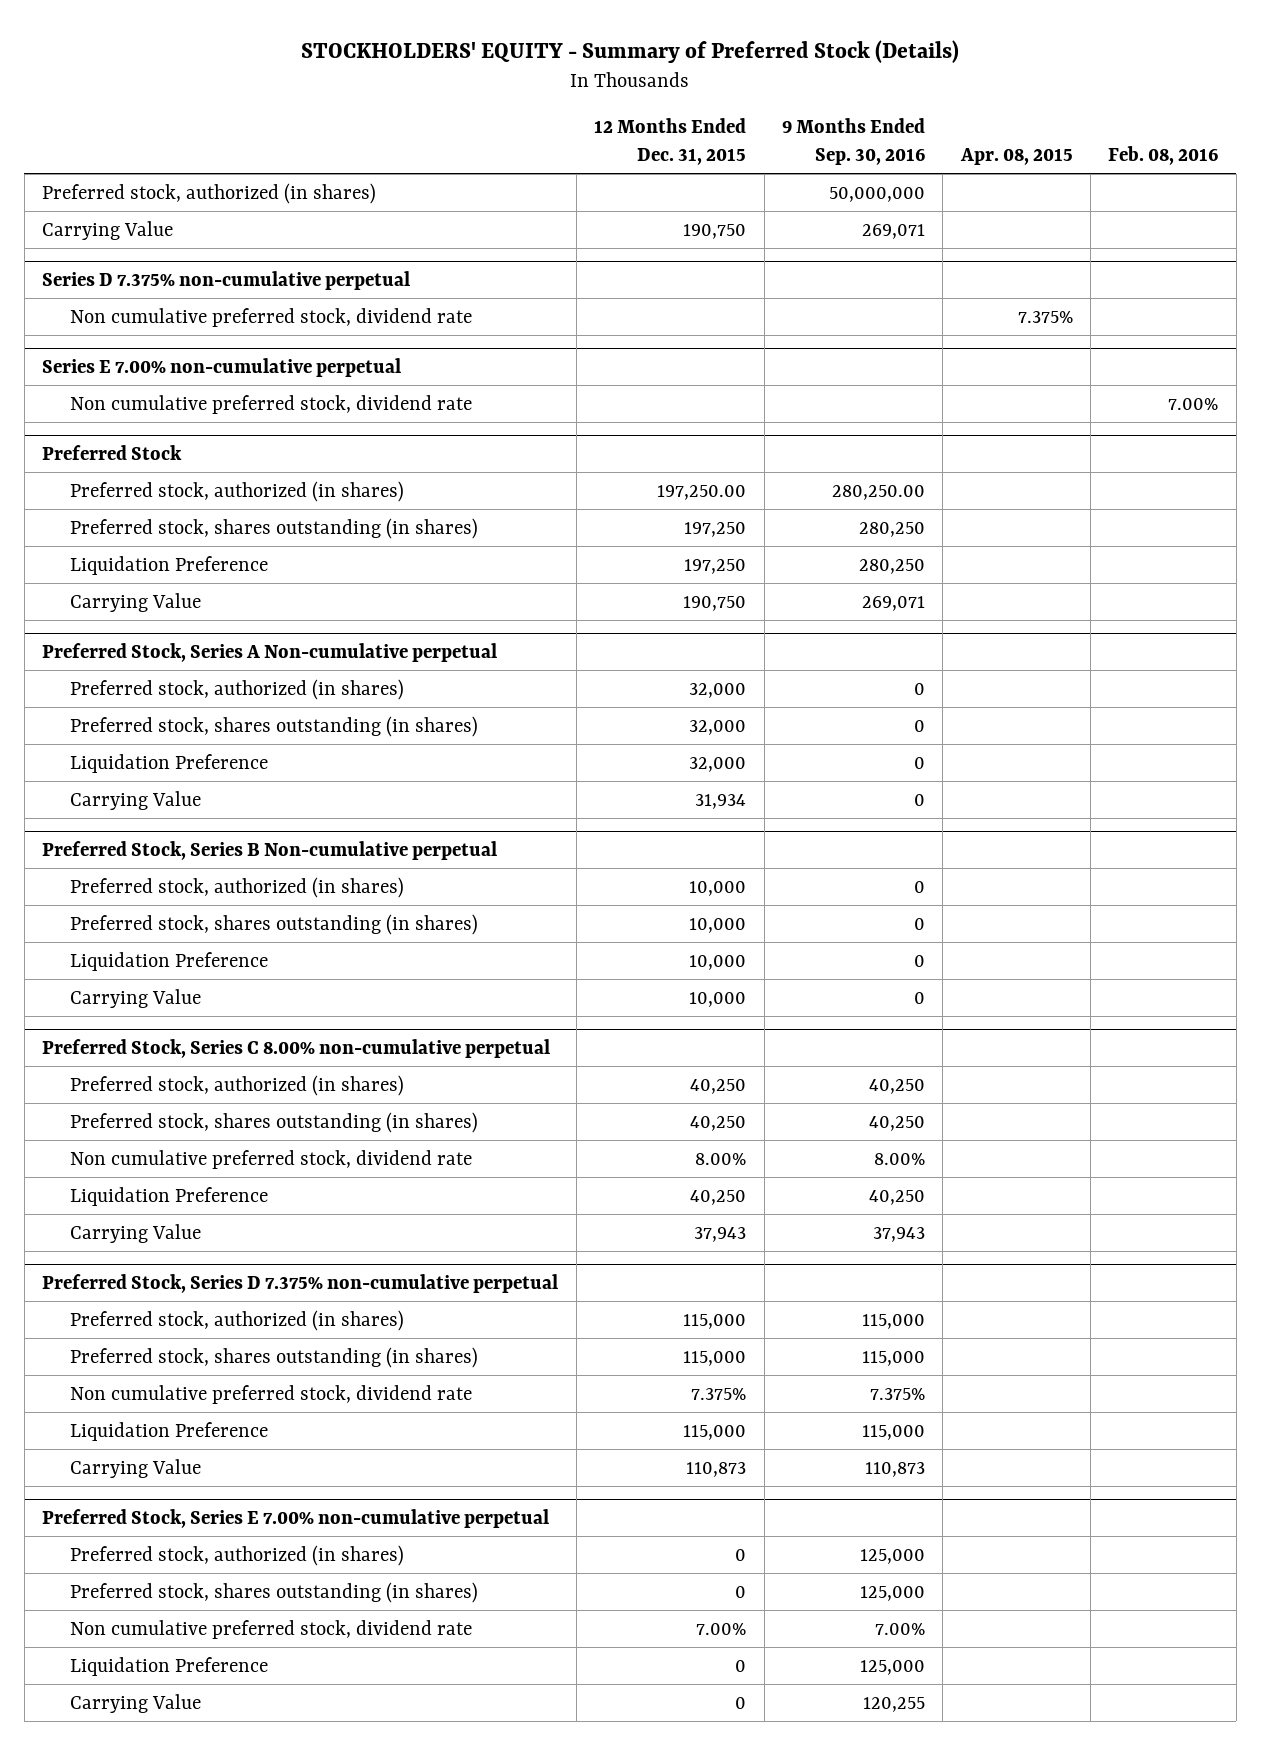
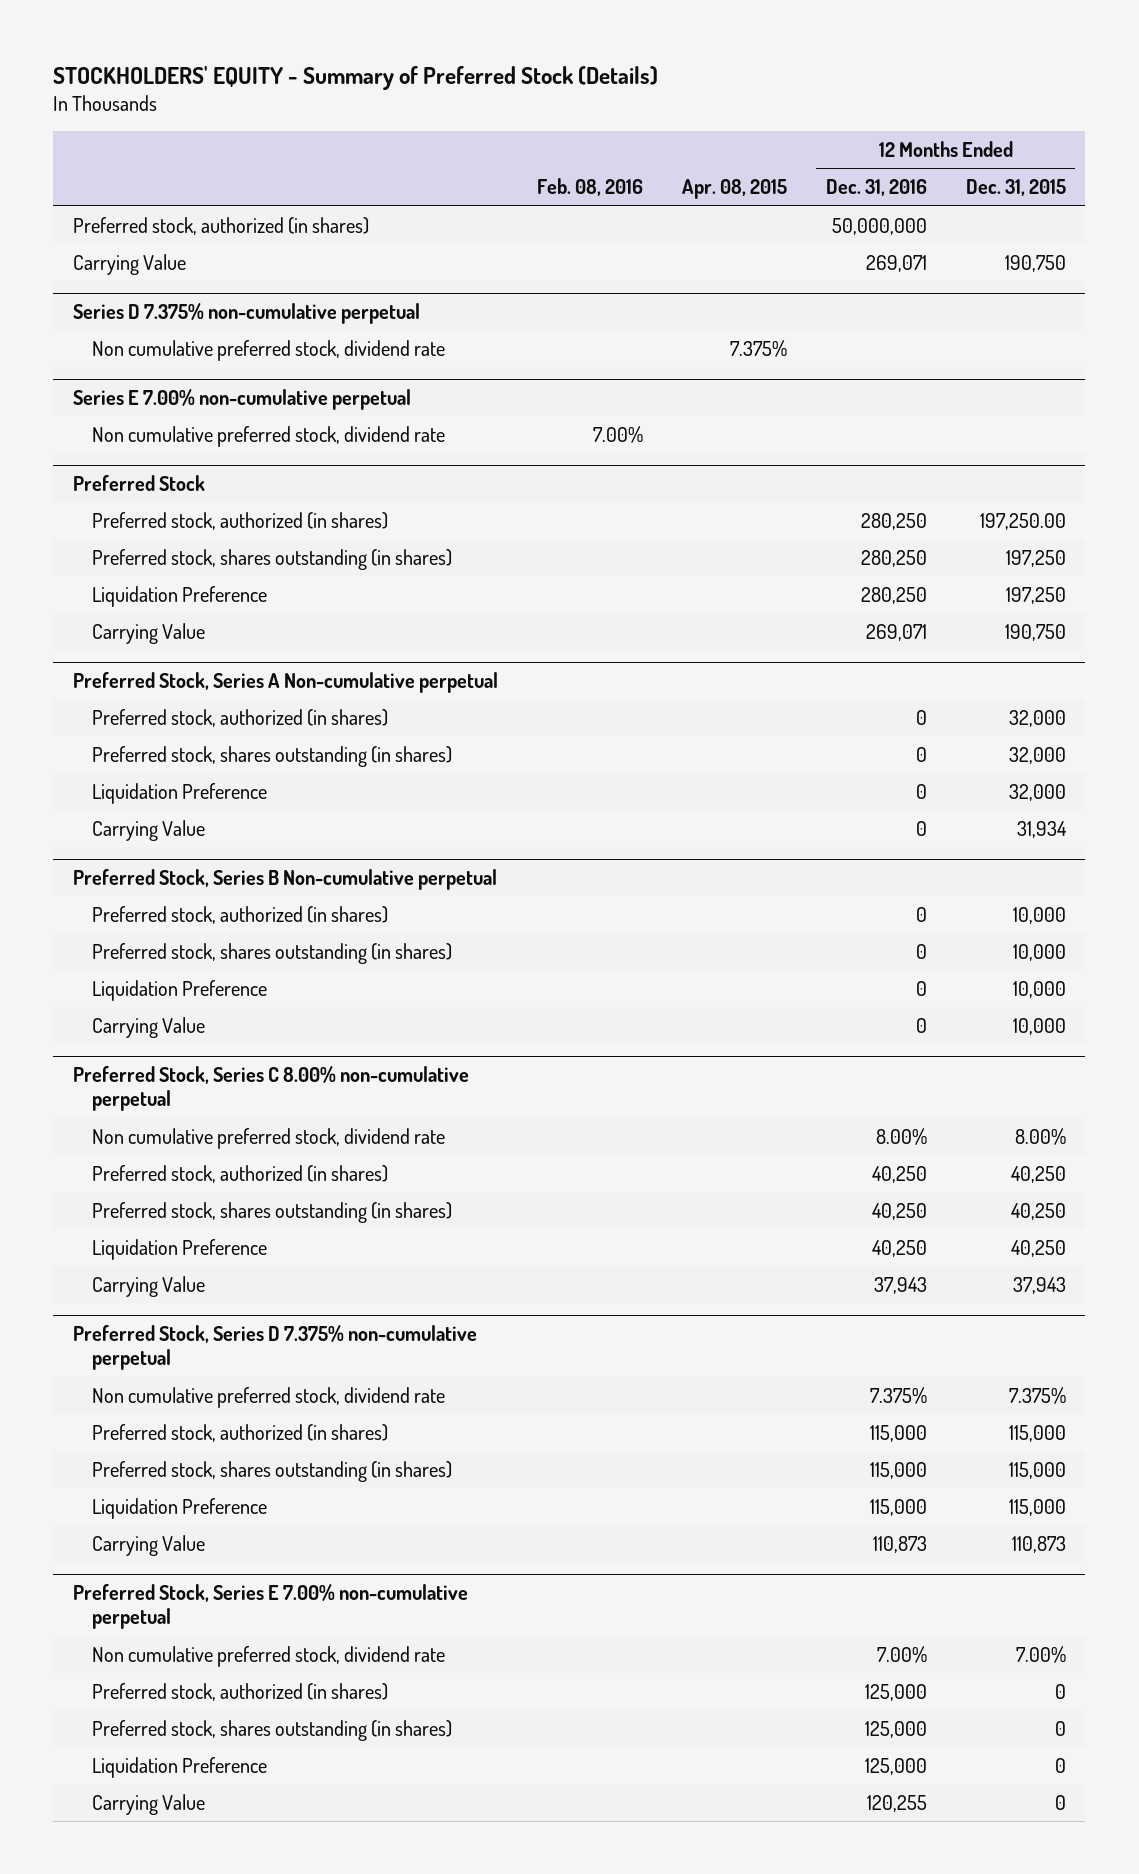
[781,118,925,165] 9 Months Ended Sep. 30, 2016 -> none
none -> [825,179,927,197] Dec. 31, 2016
[69,1149,472,1169] Non cumulative preferred stock, dividend rate -> [92,1127,446,1149] Non cumulative preferred stock, dividend rate
[69,1384,472,1404] Non cumulative preferred stock, dividend rate -> [92,1386,446,1408] Non cumulative preferred stock, dividend rate
[69,1619,472,1639] Non cumulative preferred stock, dividend rate -> [92,1645,446,1667] Non cumulative preferred stock, dividend rate

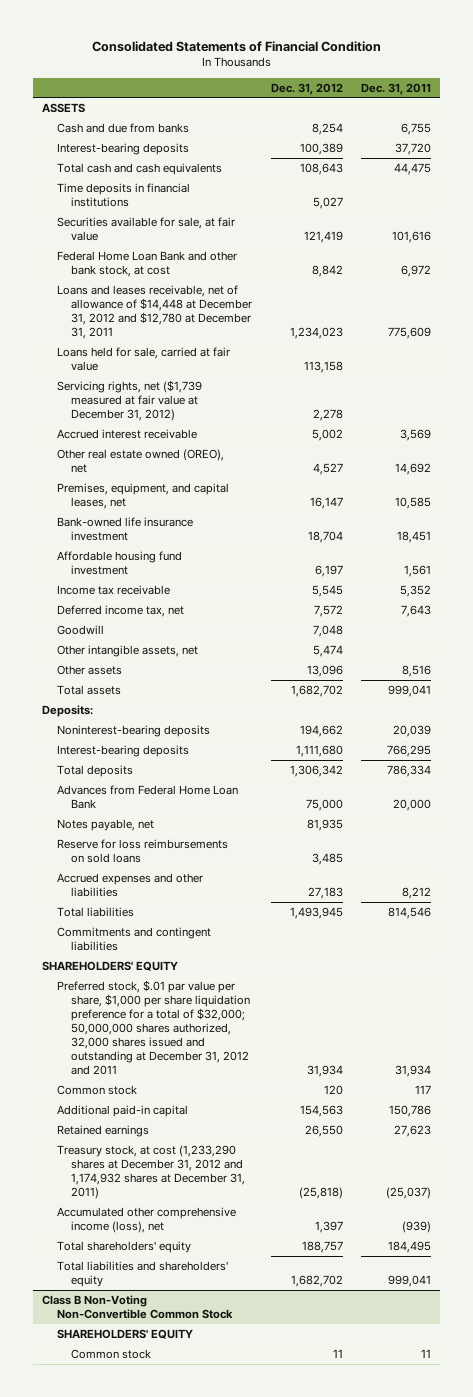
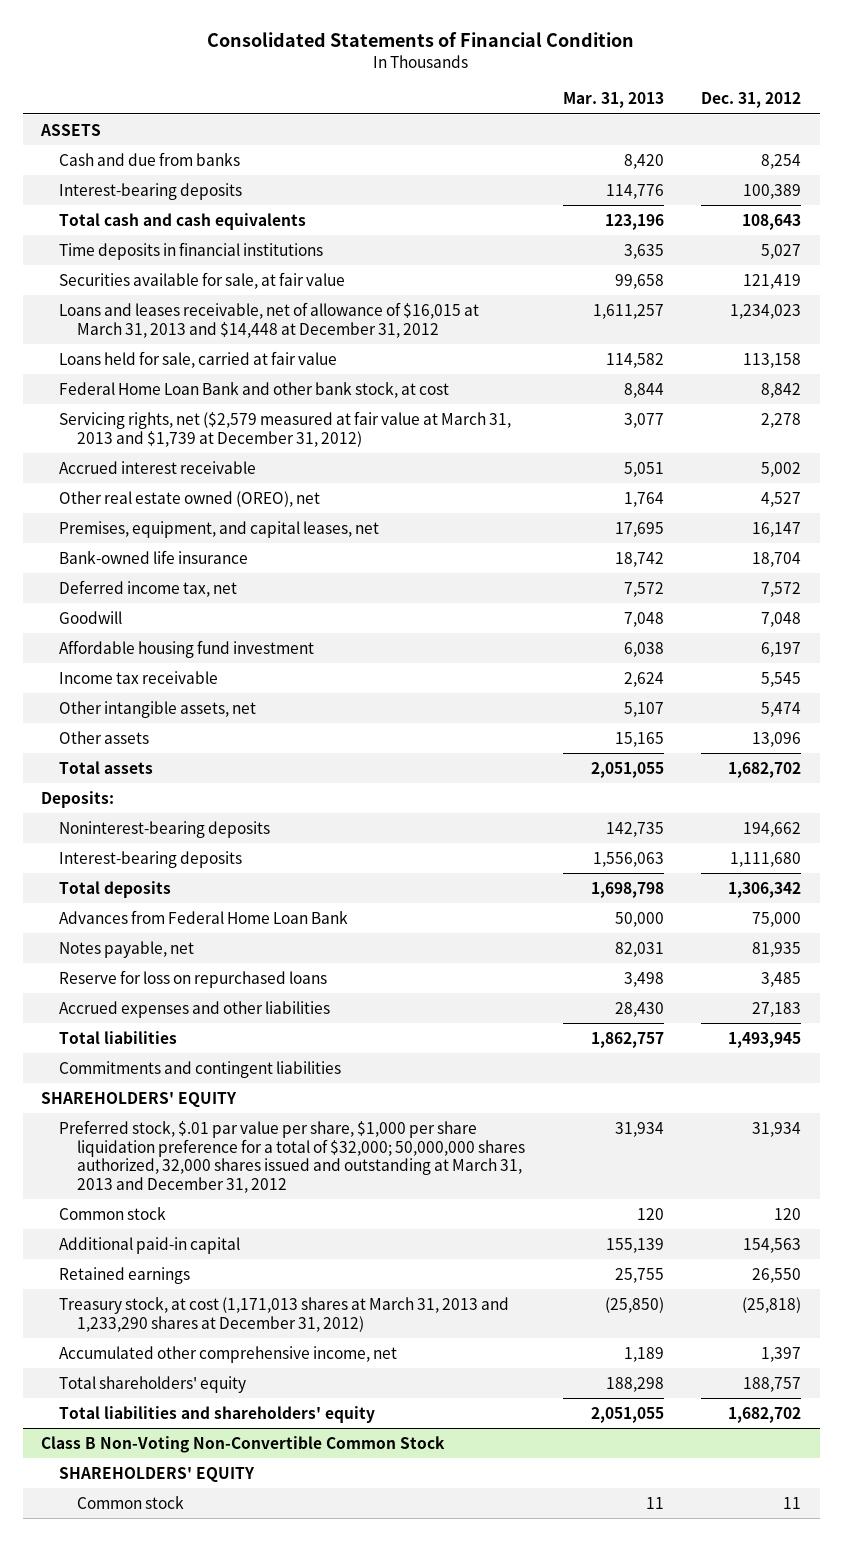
[361,82,432,95] Dec. 31, 2011 -> none
none -> [562,92,664,109] Mar. 31, 2013
[56,284,253,340] Loans and leases receivable, net of allowance of $14,448 at December 31, 2012 and $12,780 at December 31, 2011 -> [59,301,480,338] Loans and leases receivable, net of allowance of $16,015 at March 31, 2013 and $14,448 at December 31, 2012
[56,250,237,277] Federal Home Loan Bank and other bank stock, at cost -> [59,381,450,398] Federal Home Loan Bank and other bank stock, at cost
[56,379,202,421] Servicing rights, net ($1,739 measured at fair value at December 31, 2012) -> [59,410,512,447] Servicing rights, net ($2,579 measured at fair value at March 31, 2013 and $1,739 at December 31, 2012)
[56,516,193,541] Bank-owned life insurance investment -> [59,549,249,564] Bank-owned life insurance
[56,550,182,575] Affordable housing fund investment -> [59,639,315,658] Affordable housing fund investment
[56,584,170,595] Income tax receivable -> [59,670,219,684] Income tax receivable
[56,838,228,863] Reserve for loss reimbursements on sold loans -> [59,969,328,988] Reserve for loss on repurchased loans
[56,979,251,1076] Preferred stock, $.01 par value per share, $1,000 per share liquidation preference for a total of $32,000; 50,000,000 shares authorized, 32,000 shares issued and outstanding at December 31, 2012 and 2011 -> [59,1119,525,1193] Preferred stock, $.01 par value per share, $1,000 per share liquidation preference for a total of $32,000; 50,000,000 shares authorized, 32,000 shares issued and outstanding at March 31, 2013 and December 31, 2012
[56,1144,246,1200] Treasury stock, at cost (1,233,290 shares at December 31, 2012 and 1,174,932 shares at December 31, 2011) -> [59,1296,510,1332] Treasury stock, at cost (1,171,013 shares at March 31, 2013 and 1,233,290 shares at December 31, 2012)
[56,1206,236,1233] Accumulated other comprehensive income (loss), net -> [59,1345,398,1363] Accumulated other comprehensive income, net

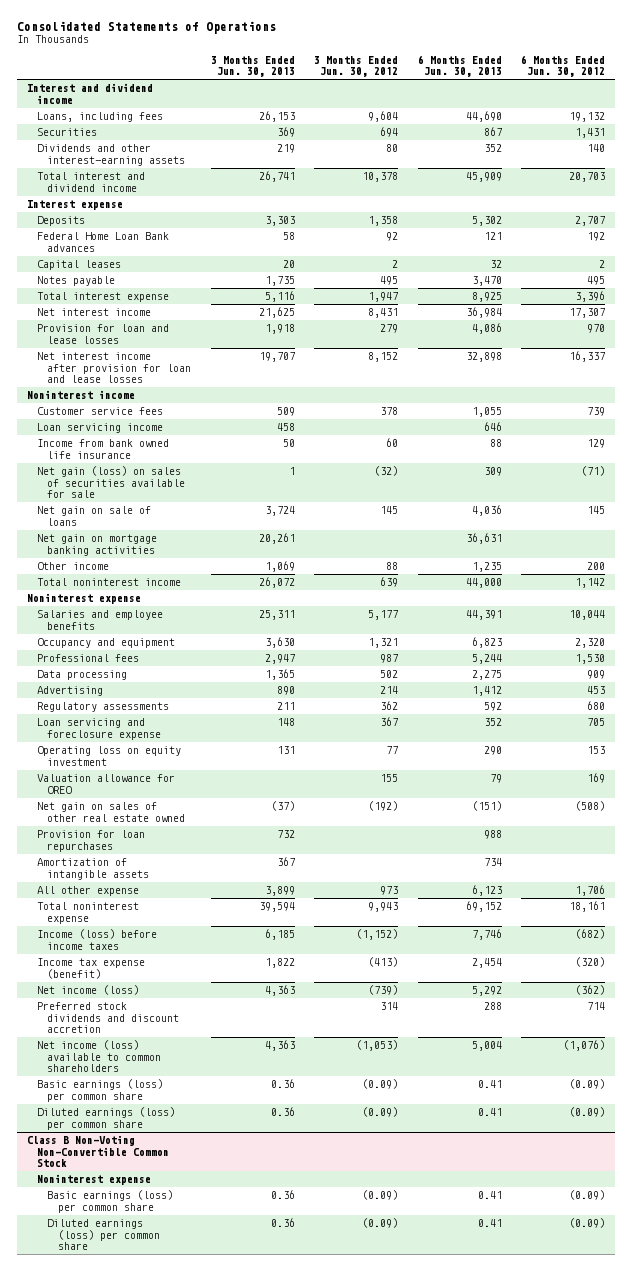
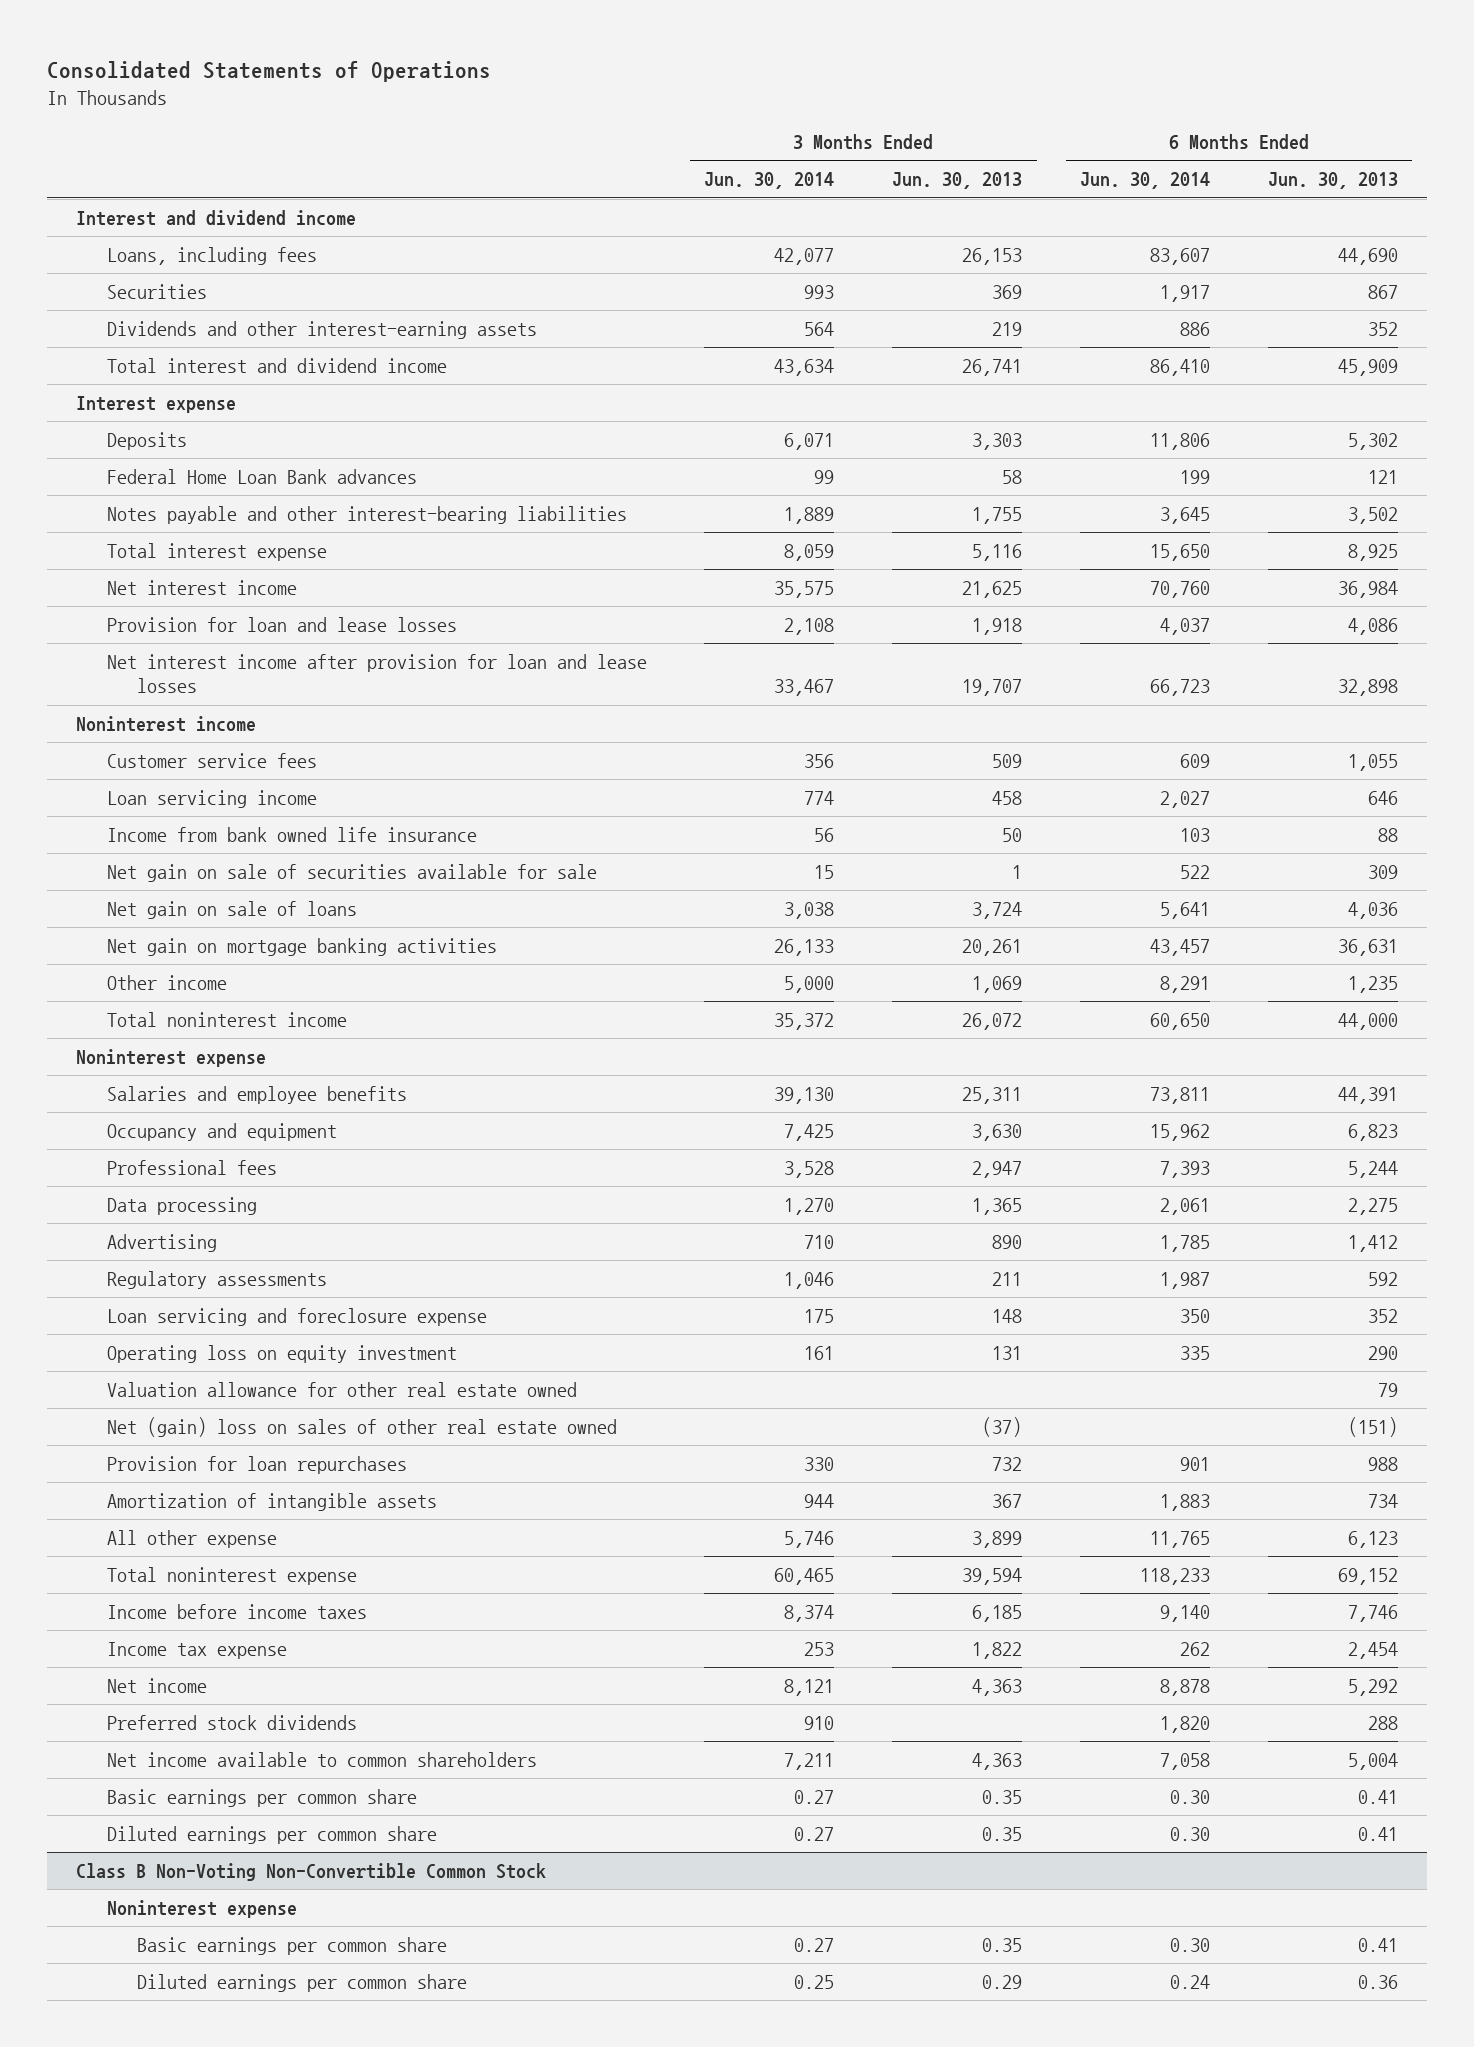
[314,55,399,78] 3 Months Ended Jun. 30, 2012 -> none
[521,54,606,78] 6 Months Ended Jun. 30, 2012 -> none
none -> [704,172,835,190] Jun. 30, 2014
none -> [1080,172,1211,190] Jun. 30, 2014
[37,260,122,271] Capital leases -> none
[37,276,116,287] Notes payable -> [106,505,627,524] Notes payable and other interest-bearing liabilities
[264,276,295,287] 1,735 -> [972,506,1023,524] 1,755
[471,276,502,287] 3,470 -> [1348,506,1399,524] 3,502
[37,466,186,498] Net gain (loss) on sales of securities available for sale -> [106,863,597,882] Net gain on sale of securities available for sale
[37,774,176,794] Valuation allowance for OREO -> [106,1381,577,1397] Valuation allowance for other real estate owned
[37,802,186,822] Net gain on sales of other real estate owned -> [106,1416,617,1437] Net (gain) loss on sales of other real estate owned
[37,929,158,950] Income (loss) before income taxes -> [106,1603,367,1619] Income before income taxes
[37,958,146,979] Income tax expense (benefit) -> [106,1641,287,1659] Income tax expense
[37,985,140,996] Net income (loss) -> [106,1677,207,1693] Net income
[37,1002,180,1033] Preferred stock dividends and discount accretion -> [106,1714,357,1730] Preferred stock dividends
[37,1040,162,1072] Net income (loss) available to common shareholders -> [106,1751,537,1767] Net income available to common shareholders
[37,1079,164,1102] Basic earnings (loss) per common share -> [106,1788,417,1807] Basic earnings per common share
[270,1079,295,1089] 0.36 -> [982,1789,1023,1804] 0.35
[37,1107,176,1130] Diluted earnings (loss) per common share -> [106,1825,437,1844] Diluted earnings per common share
[270,1107,295,1117] 0.36 -> [982,1826,1023,1841] 0.35
[47,1190,174,1213] Basic earnings (loss) per common share -> [137,1936,448,1955] Basic earnings per common share
[270,1190,295,1200] 0.36 -> [982,1937,1023,1952] 0.35
[47,1219,160,1250] Diluted earnings (loss) per common share -> [137,1973,468,1992] Diluted earnings per common share
[270,1218,295,1228] 0.36 -> [982,1974,1023,1989] 0.29
[477,1219,502,1228] 0.41 -> [1358,1974,1399,1989] 0.36

